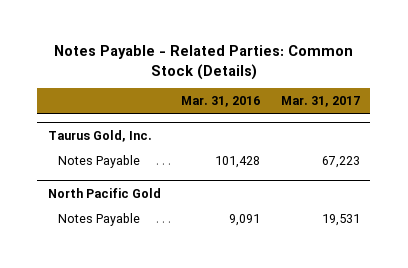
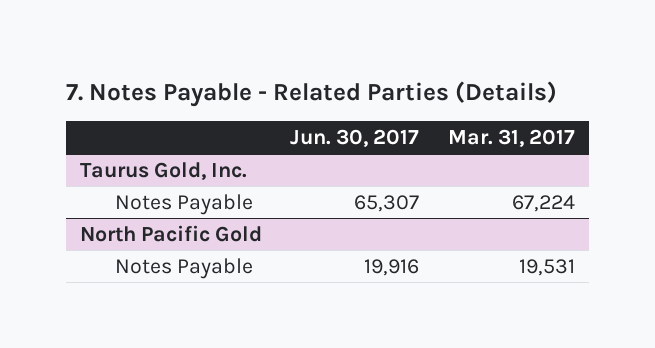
[53,45,353,80] Notes Payable - Related Parties: Common Stock (Details) -> [66,80,558,107] 7. Notes Payable - Related Parties (Details)
[181,96,261,108] Mar. 31, 2016 -> none
none -> [290,128,420,147] Jun. 30, 2017
[322,156,361,169] 67,223 -> [511,194,575,212] 67,224

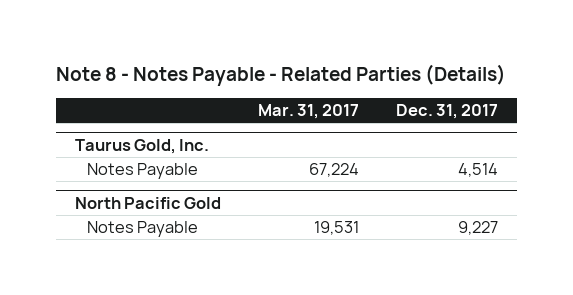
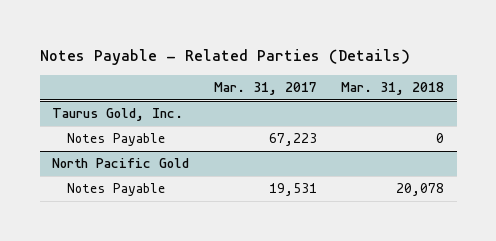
[56,64,507,87] Note 8 - Notes Payable - Related Parties (Details) -> [39,49,410,66] Notes Payable - Related Parties (Details)
[396,103,499,119] Dec. 31, 2017 -> none
none -> [341,82,445,96] Mar. 31, 2018
[309,163,360,178] 67,224 -> [268,133,317,147] 67,223

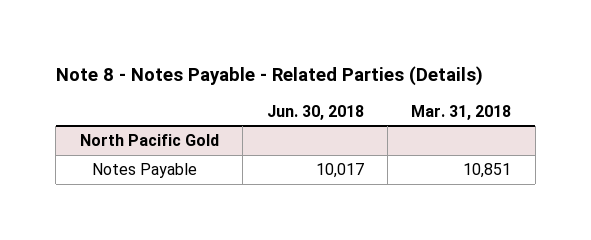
[39,49,410,66] Notes Payable - Related Parties (Details) -> [55,65,483,86] Note 8 - Notes Payable - Related Parties (Details)
[213,82,317,96] Mar. 31, 2017 -> none
none -> [266,104,364,120] Jun. 30, 2018
[51,108,183,122] Taurus Gold, Inc. -> none
[67,133,166,147] Notes Payable -> none
[396,183,445,197] 20,078 -> [463,162,512,178] 10,851

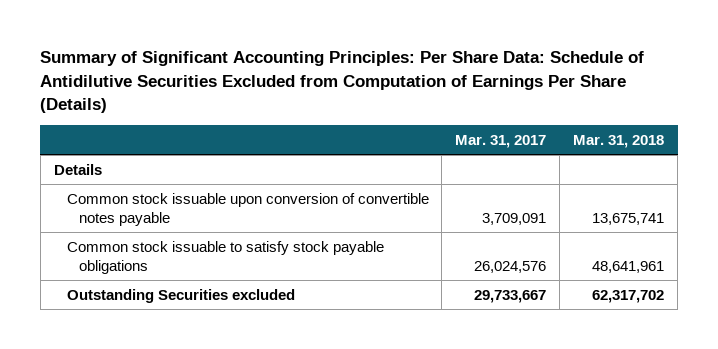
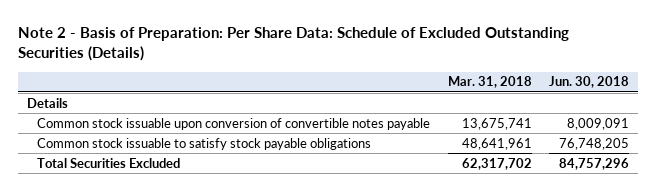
[40,51,645,113] Summary of Significant Accounting Principles: Per Share Data: Schedule of Antidilutive Securities Excluded from Computation of Earnings Per Share (Details) -> [17,27,569,62] Note 2 - Basis of Preparation: Per Share Data: Schedule of Excluded Outstanding Securities (Details)
[455,134,547,148] Mar. 31, 2017 -> none
none -> [549,76,630,89] Jun. 30, 2018
[66,288,295,303] Outstanding Securities excluded -> [37,157,181,168] Total Securities Excluded

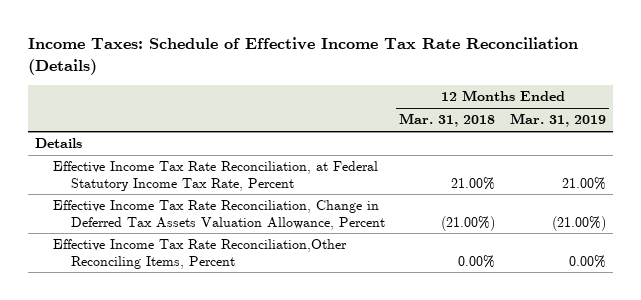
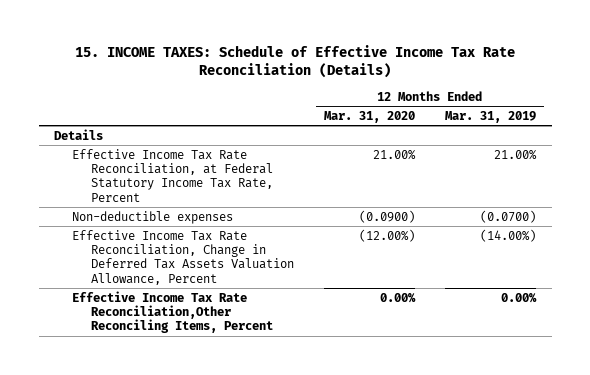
[27,37,578,75] Income Taxes: Schedule of Effective Income Tax Rate Reconciliation (Details) -> [75,45,516,79] 15. INCOME TAXES: Schedule of Effective Income Tax Rate Reconciliation (Details)
[399,113,496,128] Mar. 31, 2018 -> none
none -> [324,111,416,124] Mar. 31, 2020
none -> [72,210,234,224] Non-deductible expenses
[551,215,606,231] (21.00%) -> [480,228,537,242] (14.00%)

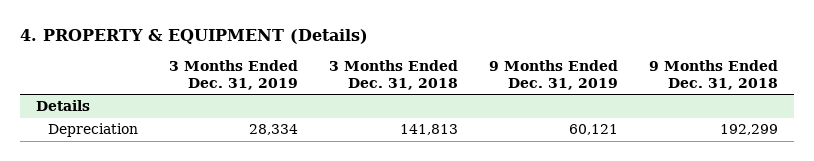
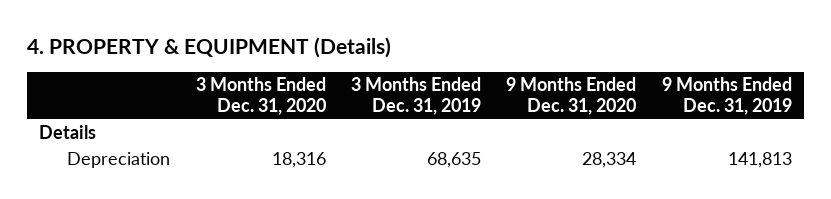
[328,59,458,90] 3 Months Ended Dec. 31, 2018 -> none
[649,59,779,90] 9 Months Ended Dec. 31, 2018 -> none
none -> [195,77,326,116] 3 Months Ended Dec. 31, 2020
none -> [506,77,637,116] 9 Months Ended Dec. 31, 2020
[248,124,298,136] 28,334 -> [426,152,481,169] 68,635
[569,124,619,136] 60,121 -> [727,152,792,169] 141,813

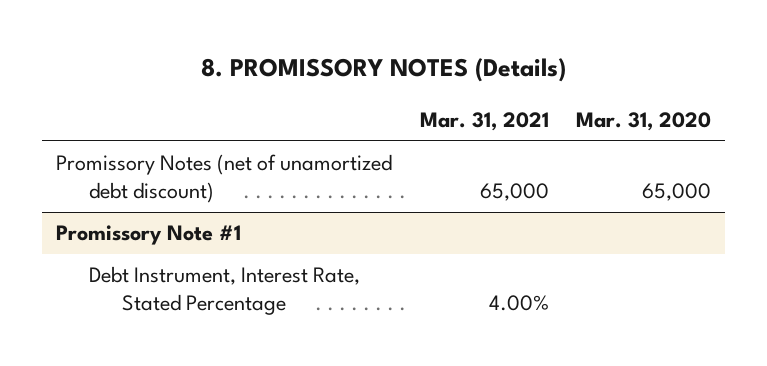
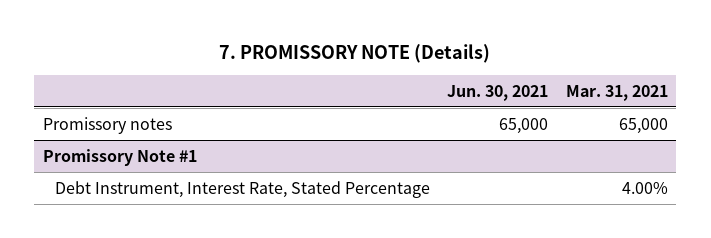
[200,58,566,83] 8. PROMISSORY NOTES (Details) -> [219,43,491,63] 7. PROMISSORY NOTE (Details)
[576,112,712,132] Mar. 31, 2020 -> none
none -> [447,84,549,101] Jun. 30, 2021
[55,154,392,203] Promissory Notes (net of unamortized debt discount) -> [42,116,172,134] Promissory notes

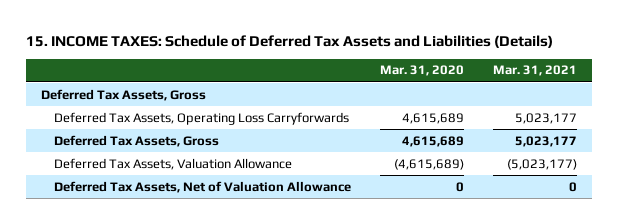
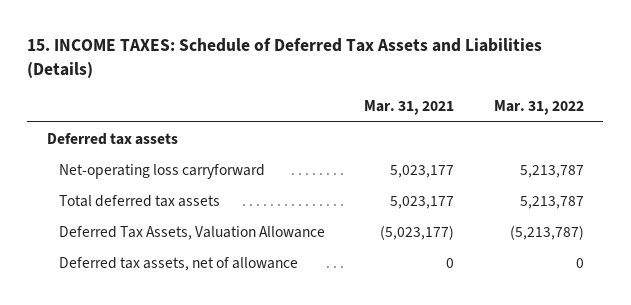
[380,65,465,77] Mar. 31, 2020 -> none
none -> [493,100,584,116] Mar. 31, 2022
[40,88,206,101] Deferred Tax Assets, Gross -> [47,132,179,145] Deferred tax assets
[54,111,350,125] Deferred Tax Assets, Operating Loss Carryforwards -> [58,163,265,179] Net-operating loss carryforward
[54,134,220,147] Deferred Tax Assets, Gross -> [58,194,220,207] Total deferred tax assets
[54,180,352,193] Deferred Tax Assets, Net of Valuation Allowance -> [58,256,298,271] Deferred tax assets, net of allowance

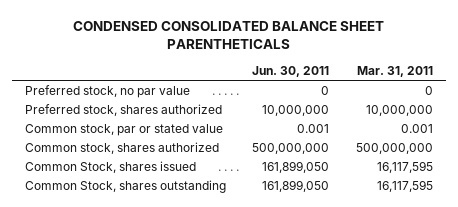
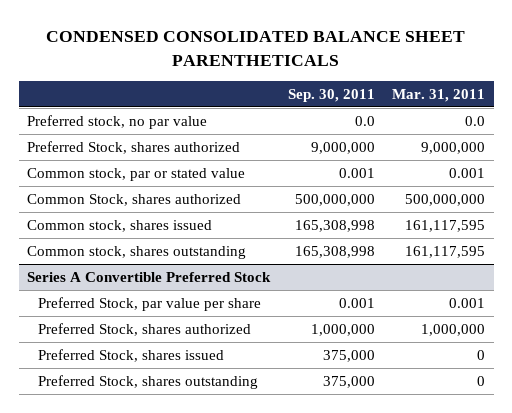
[252,66,330,78] Jun. 30, 2011 -> none
none -> [287,89,375,103] Sep. 30, 2011
[424,85,433,95] 0 -> [465,115,486,126] 0.0
[25,103,223,116] Preferred stock, shares authorized -> [27,140,241,154] Preferred Stock, shares authorized
[365,104,433,116] 10,000,000 -> [421,141,486,154] 9,000,000
[25,141,220,154] Common stock, shares authorized -> [27,193,242,206] Common Stock, shares authorized
[25,160,197,173] Common Stock, shares issued -> [27,219,213,232] Common stock, shares issued
[376,160,433,173] 16,117,595 -> [405,219,486,232] 161,117,595
[25,179,227,193] Common Stock, shares outstanding -> [27,245,247,259] Common stock, shares outstanding
[376,179,433,192] 16,117,595 -> [405,245,486,258] 161,117,595
none -> [27,271,272,282] Series A Convertible Preferred Stock
none -> [38,296,262,311] Preferred Stock, par value per share
none -> [38,322,252,336] Preferred Stock, shares authorized
none -> [38,348,225,362] Preferred Stock, shares issued
none -> [38,374,259,389] Preferred Stock, shares outstanding

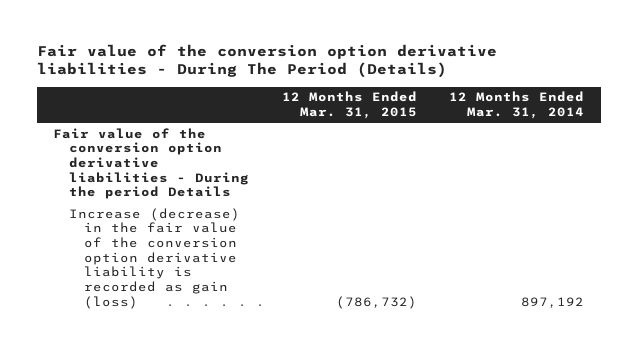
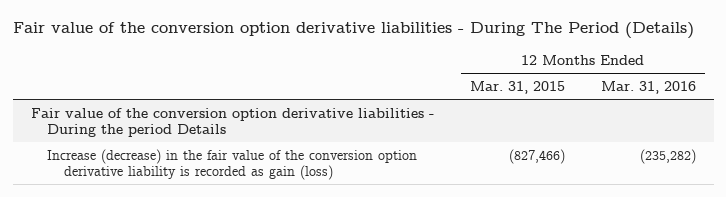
[449,91,585,120] 12 Months Ended Mar. 31, 2014 -> none
none -> [600,80,696,94] Mar. 31, 2016
[335,295,417,309] (786,732) -> [508,148,565,164] (827,466)

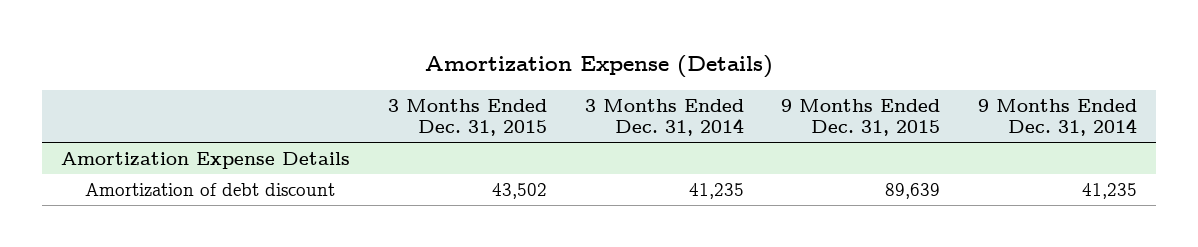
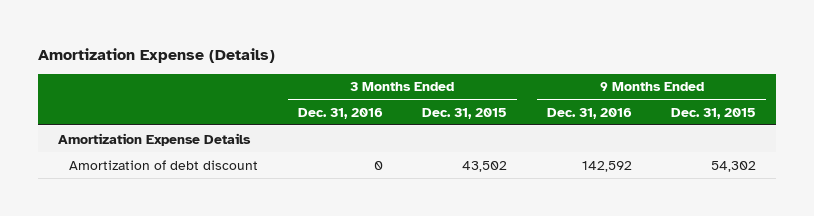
[584,98,744,137] 3 Months Ended Dec. 31, 2014 -> none
[978,98,1138,137] 9 Months Ended Dec. 31, 2014 -> none
none -> [297,107,383,119] Dec. 31, 2016
none -> [546,107,632,119] Dec. 31, 2016
[885,182,941,199] 89,639 -> [711,160,757,172] 54,302

